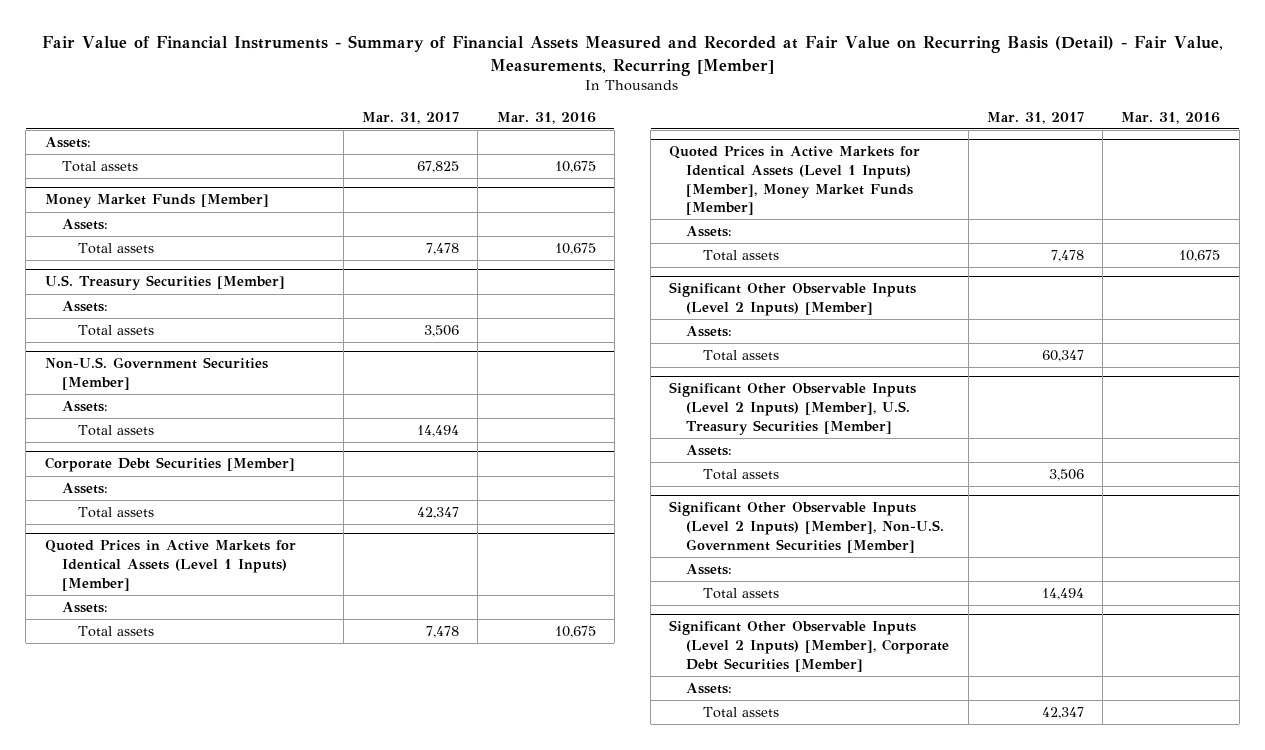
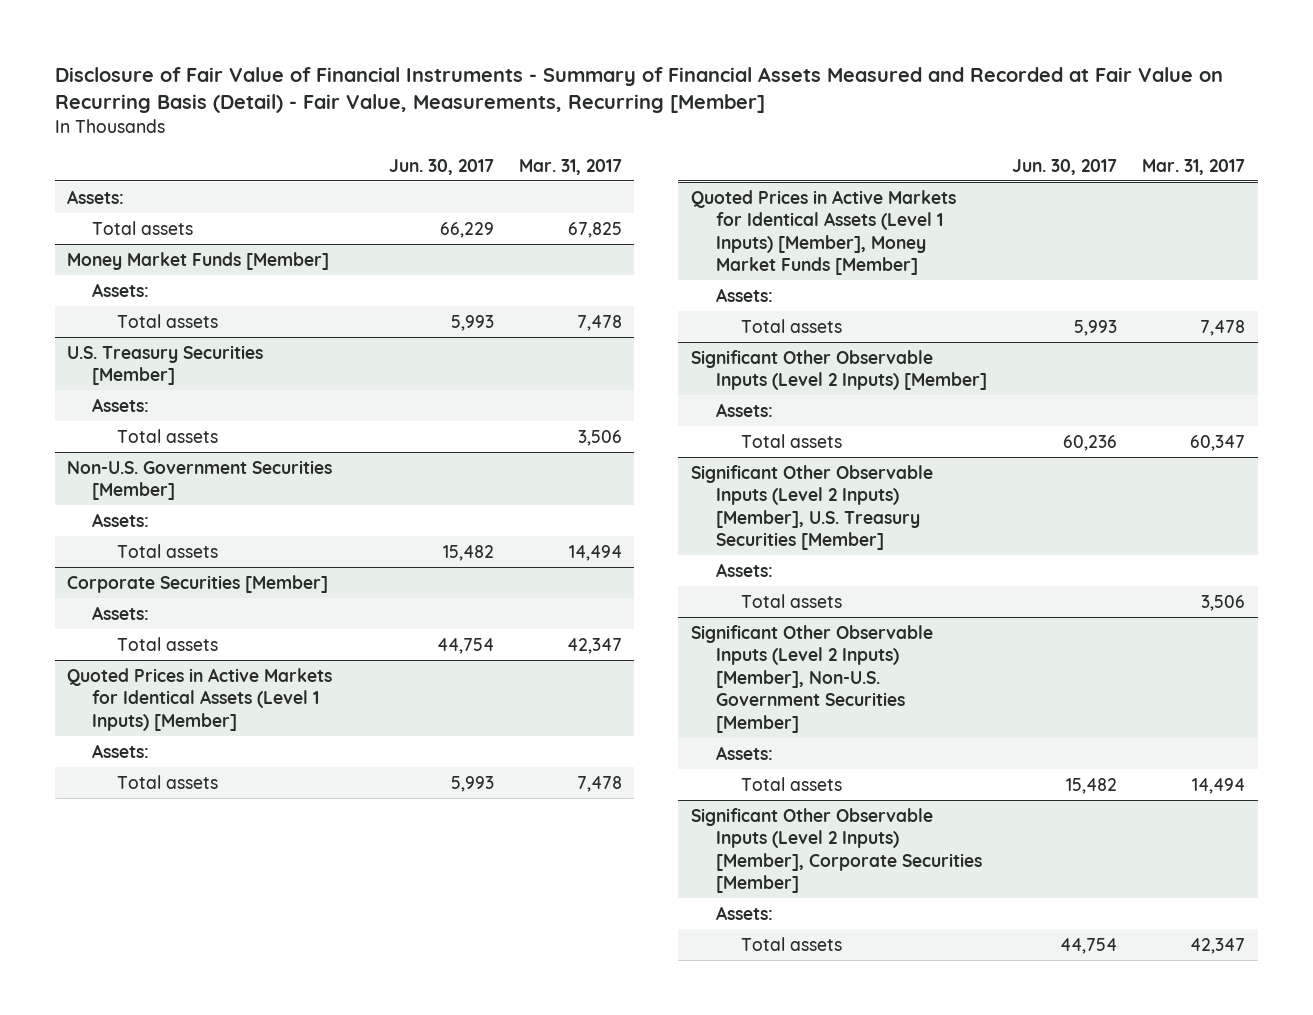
[42,35,1224,76] Fair Value of Financial Instruments - Summary of Financial Assets Measured and Recorded at Fair Value on Recurring Basis (Detail) - Fair Value, Measurements, Recurring [Member] -> [54,66,1223,113] Disclosure of Fair Value of Financial Instruments - Summary of Financial Assets Measured and Recorded at Fair Value on Recurring Basis (Detail) - Fair Value, Measurements, Recurring [Member]
[496,111,596,124] Mar. 31, 2016 -> none
none -> [388,158,494,175] Jun. 30, 2017
[44,457,295,473] Corporate Debt Securities [Member] -> [67,574,329,593] Corporate Securities [Member]
[669,620,950,672] Significant Other Observable Inputs (Level 2 Inputs) [Member], Corporate Debt Securities [Member] -> [690,807,982,894] Significant Other Observable Inputs (Level 2 Inputs) [Member], Corporate Securities [Member]

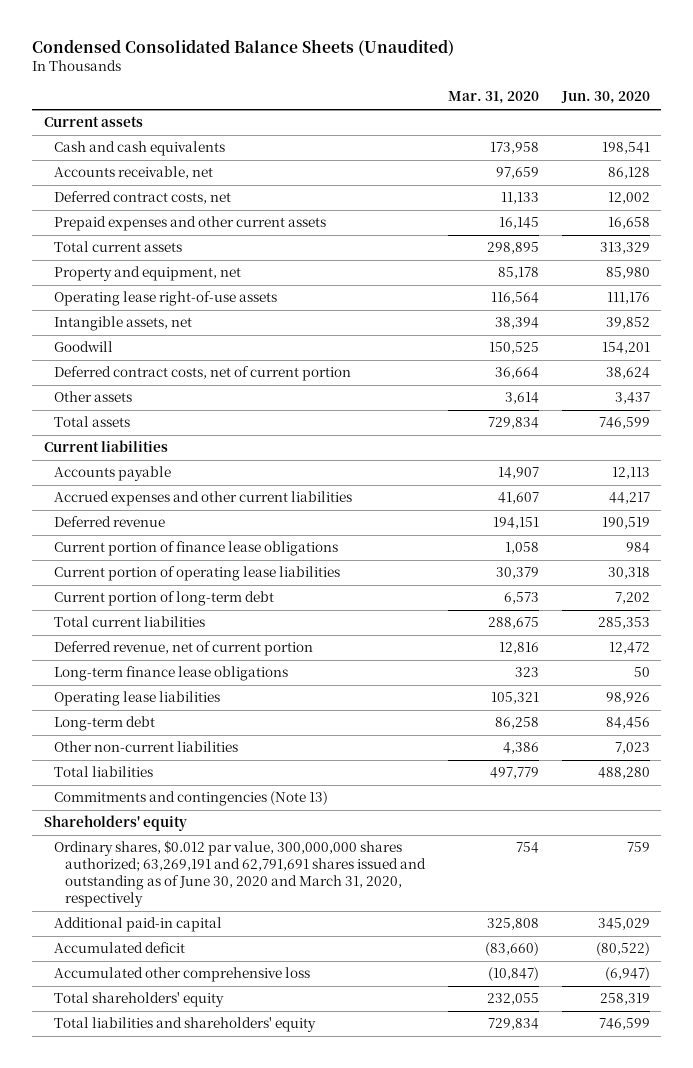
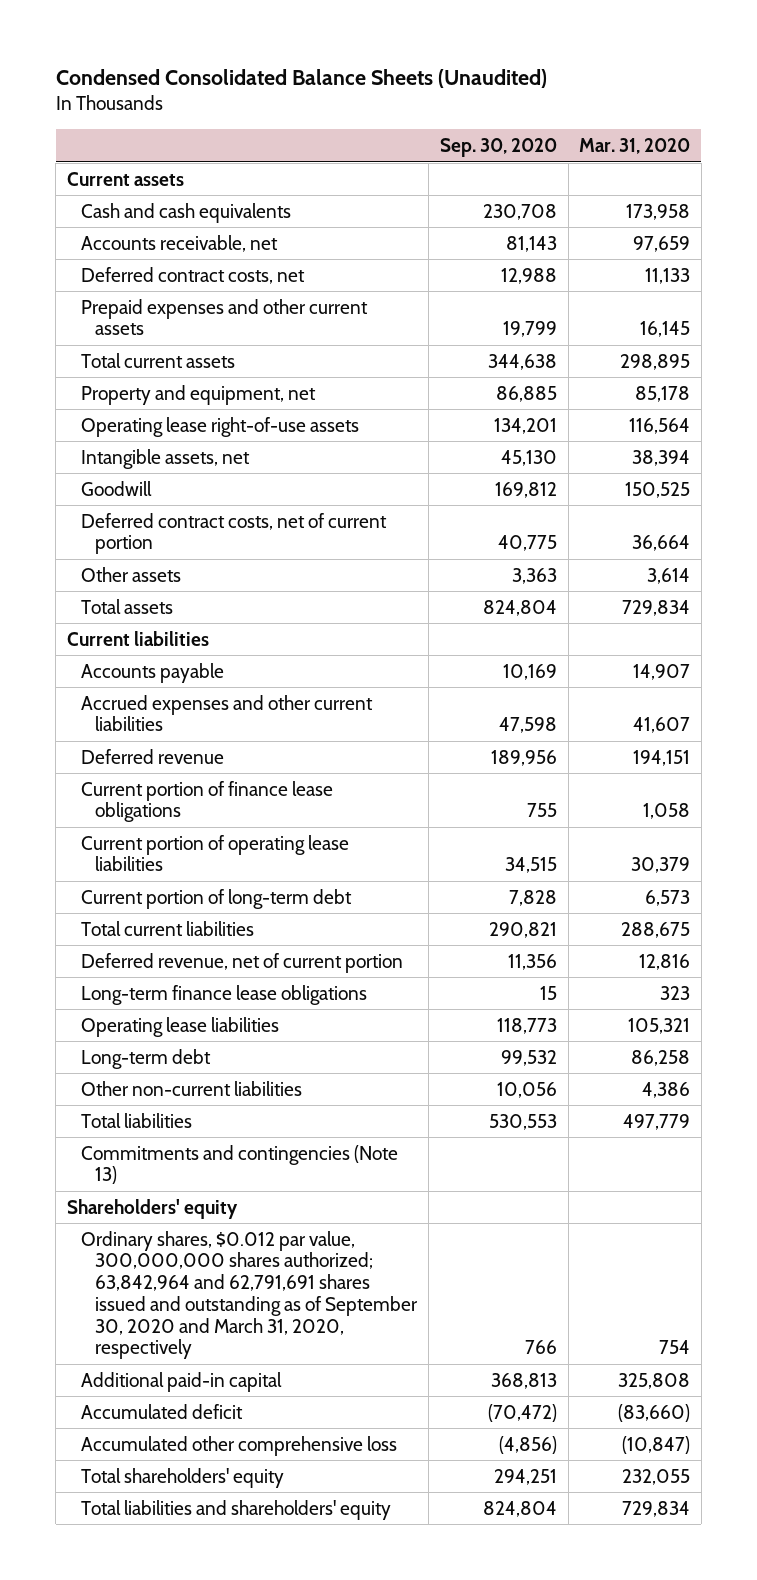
[560,91,650,105] Jun. 30, 2020 -> none
none -> [439,137,557,157] Sep. 30, 2020
[54,840,426,907] Ordinary shares, $0.012 par value, 300,000,000 shares authorized; 63,269,191 and 62,791,691 shares issued and outstanding as of June 30, 2020 and March 31, 2020, respectively -> [81,1230,419,1360] Ordinary shares, $0.012 par value, 300,000,000 shares authorized; 63,842,964 and 62,791,691 shares issued and outstanding as of September 30, 2020 and March 31, 2020, respectively

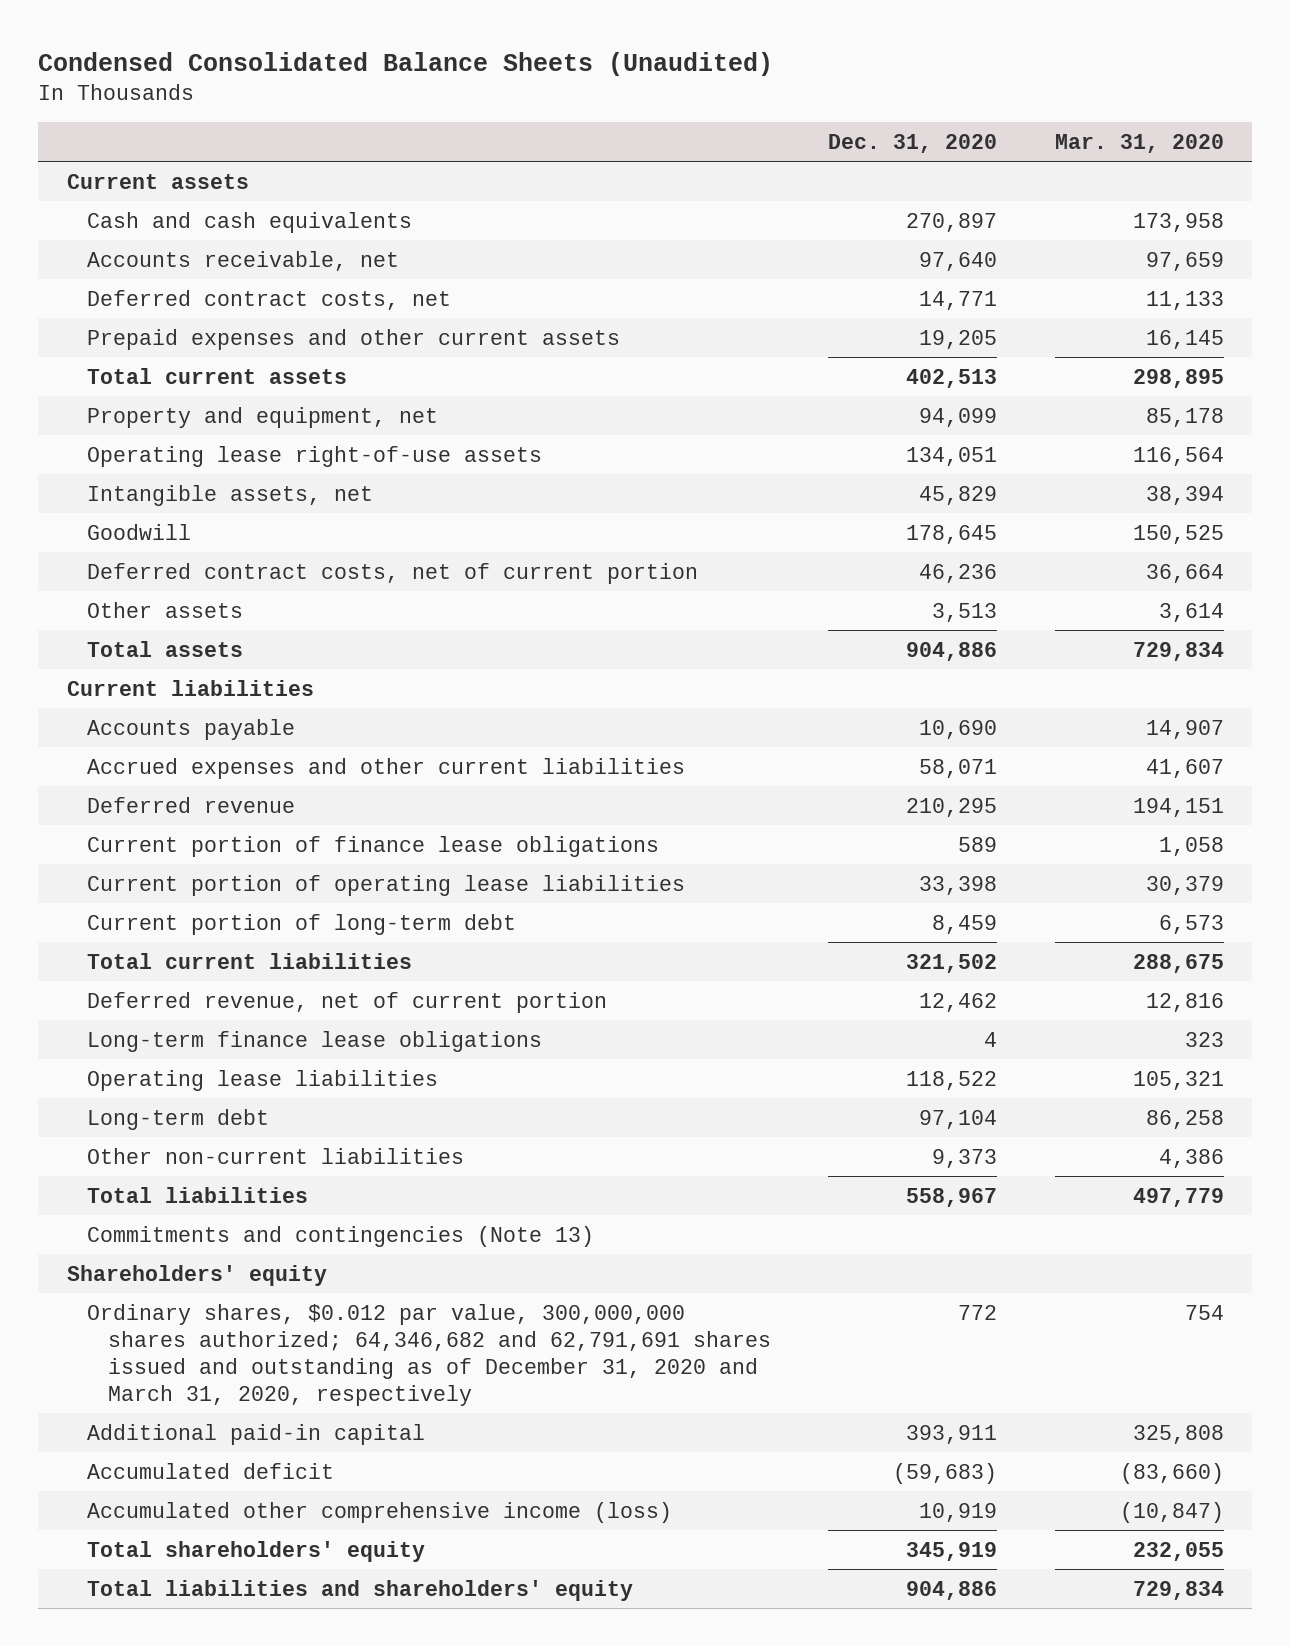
[439,137,557,157] Sep. 30, 2020 -> none
none -> [828,133,998,153] Dec. 31, 2020
[81,1230,419,1360] Ordinary shares, $0.012 par value, 300,000,000 shares authorized; 63,842,964 and 62,791,691 shares issued and outstanding as of September 30, 2020 and March 31, 2020, respectively -> [87,1303,771,1406] Ordinary shares, $0.012 par value, 300,000,000 shares authorized; 64,346,682 and 62,791,691 shares issued and outstanding as of December 31, 2020 and March 31, 2020, respectively
[81,1435,398,1456] Accumulated other comprehensive loss -> [87,1501,673,1523] Accumulated other comprehensive income (loss)

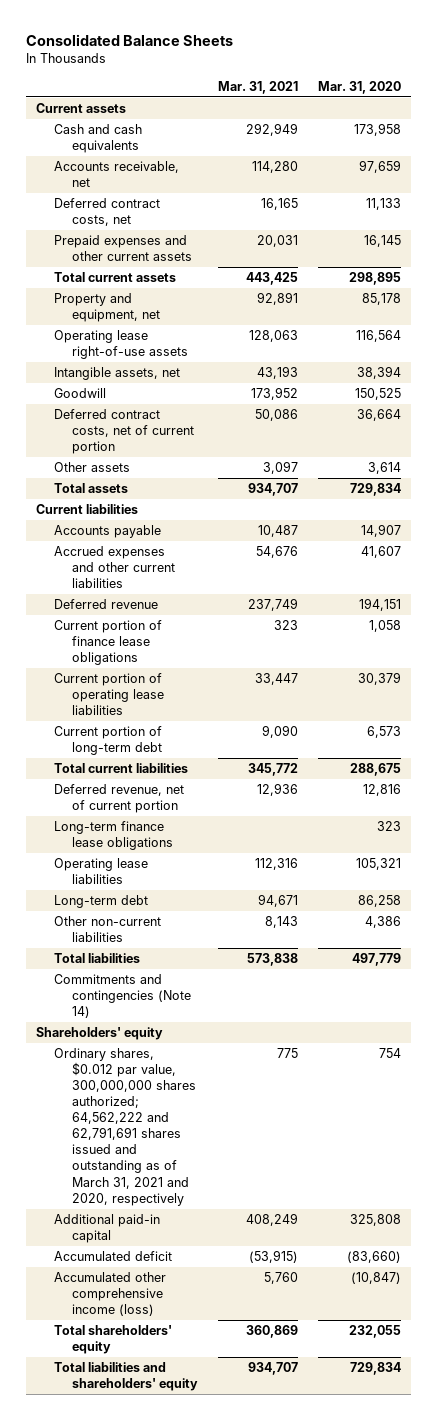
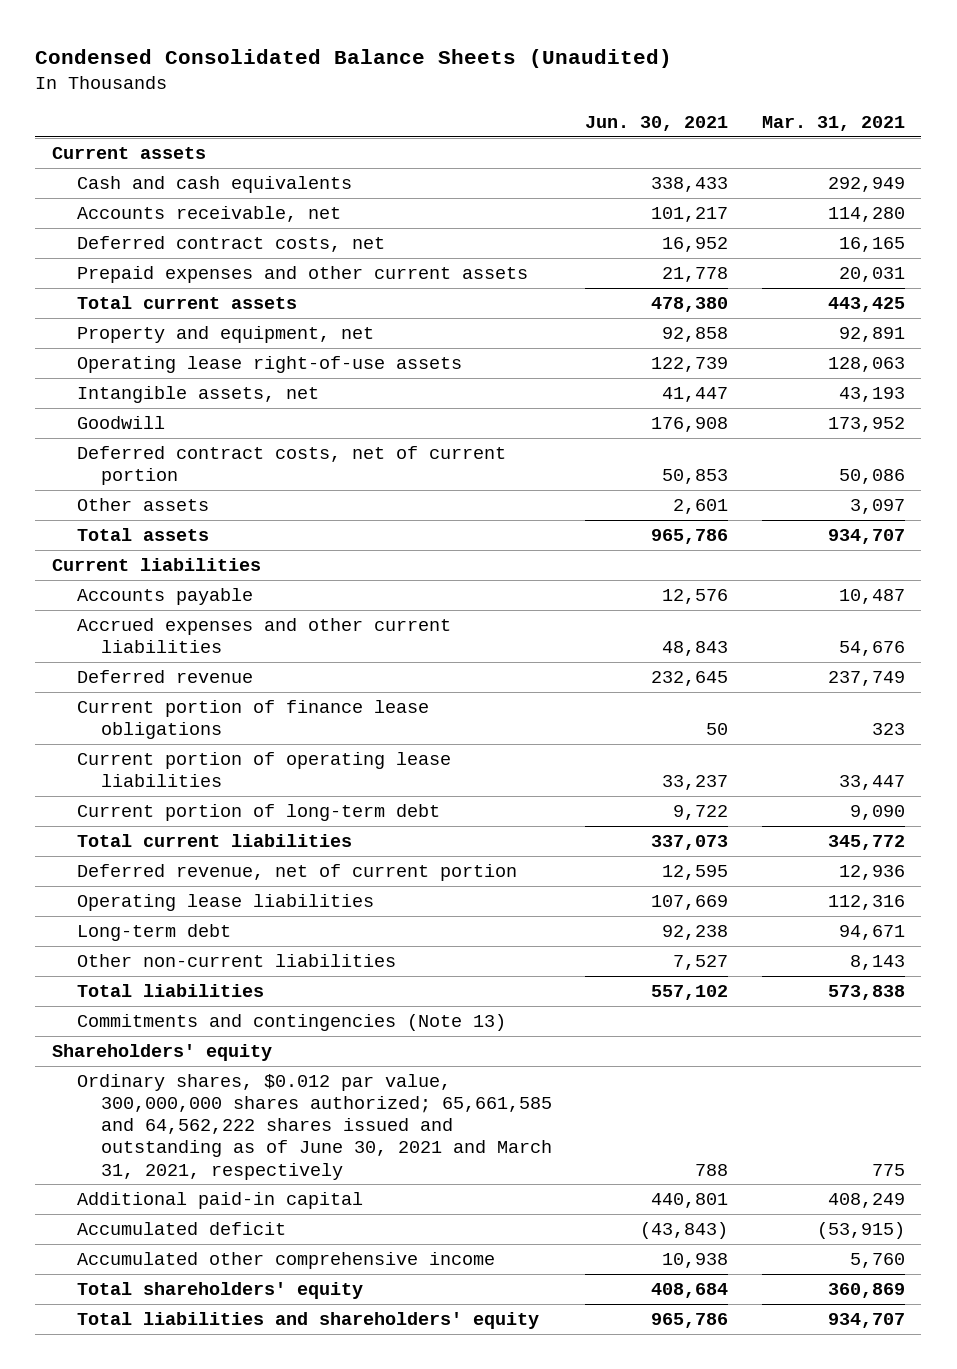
[25,33,233,46] Consolidated Balance Sheets -> [35,48,673,68] Condensed Consolidated Balance Sheets (Unaudited)
[317,80,401,94] Mar. 31, 2020 -> none
none -> [585,115,729,131] Jun. 30, 2021
[53,821,173,851] Long-term finance lease obligations -> none
[53,974,191,1019] Commitments and contingencies (Note 14) -> [76,1013,506,1031] Commitments and contingencies (Note 13)
[53,1048,196,1206] Ordinary shares, $0.012 par value, 300,000,000 shares authorized; 64,562,222 and 62,791,691 shares issued and outstanding as of March 31, 2021 and 2020, respectively -> [76,1073,553,1180] Ordinary shares, $0.012 par value, 300,000,000 shares authorized; 65,661,585 and 64,562,222 shares issued and outstanding as of June 30, 2021 and March 31, 2021, respectively
[53,1272,166,1317] Accumulated other comprehensive income (loss) -> [76,1251,495,1269] Accumulated other comprehensive income

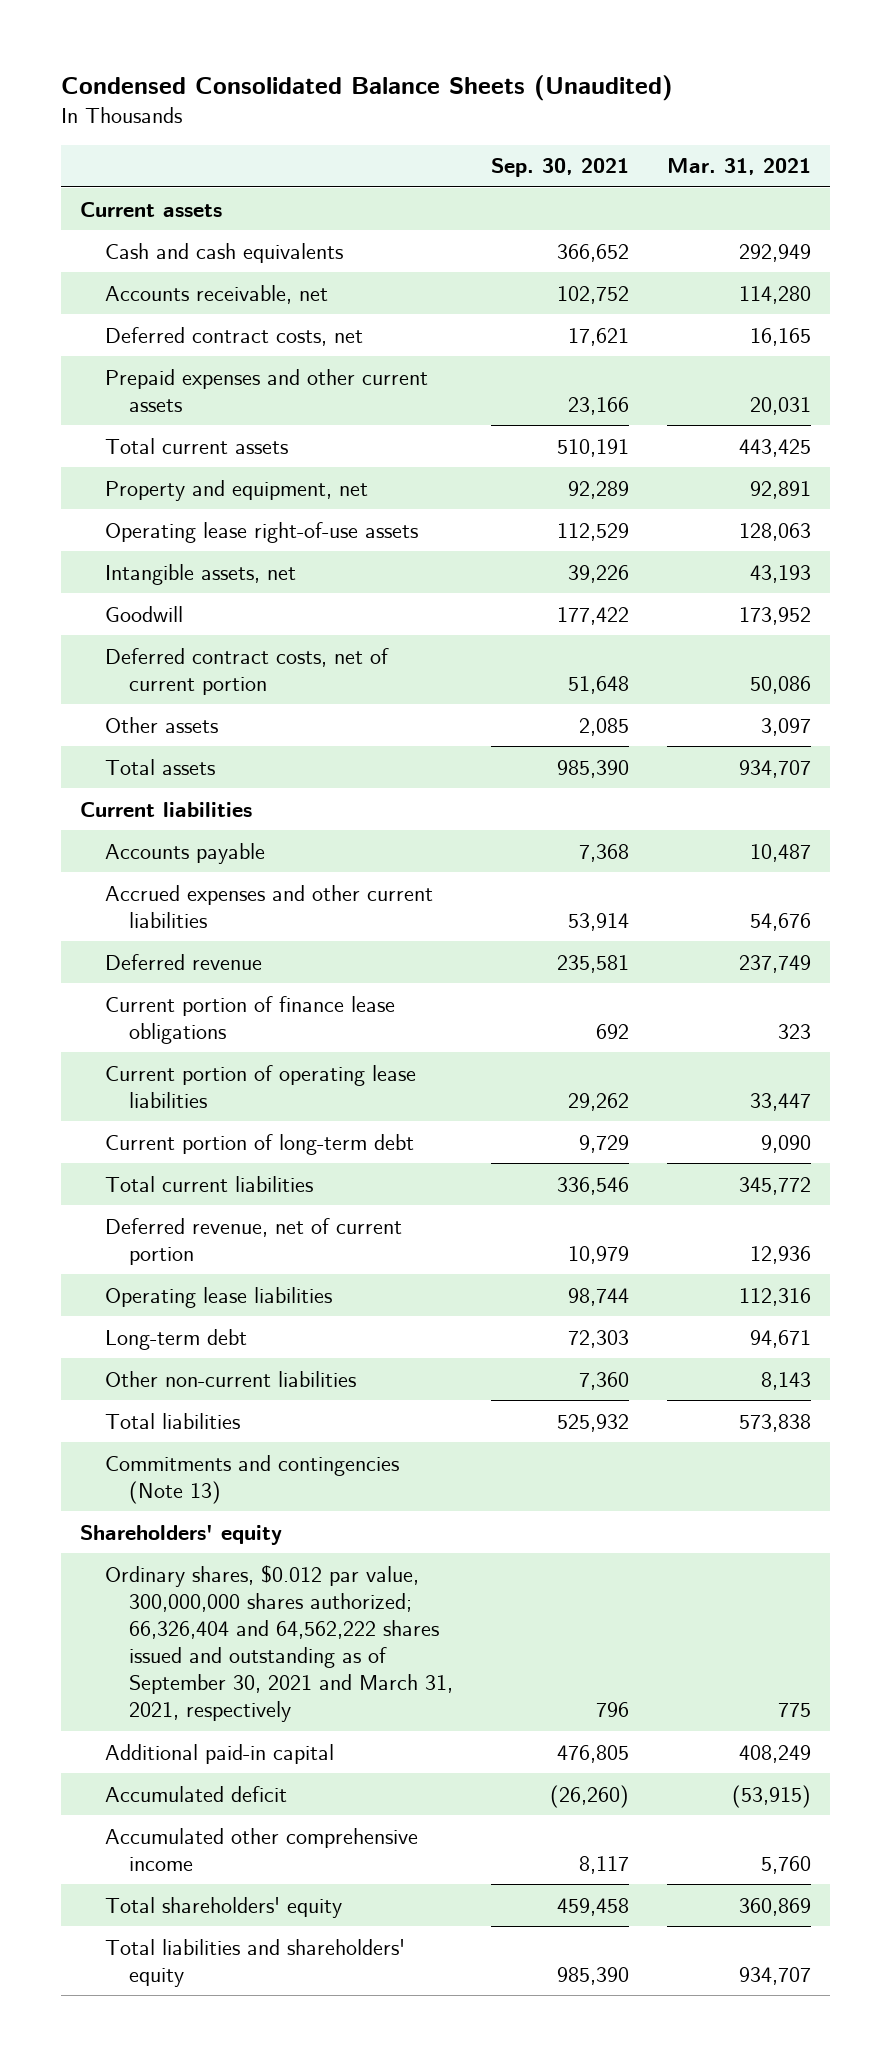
[585,115,729,131] Jun. 30, 2021 -> none
none -> [491,158,630,178] Sep. 30, 2021
[76,1073,553,1180] Ordinary shares, $0.012 par value, 300,000,000 shares authorized; 65,661,585 and 64,562,222 shares issued and outstanding as of June 30, 2021 and March 31, 2021, respectively -> [104,1564,454,1723] Ordinary shares, $0.012 par value, 300,000,000 shares authorized; 66,326,404 and 64,562,222 shares issued and outstanding as of September 30, 2021 and March 31, 2021, respectively

